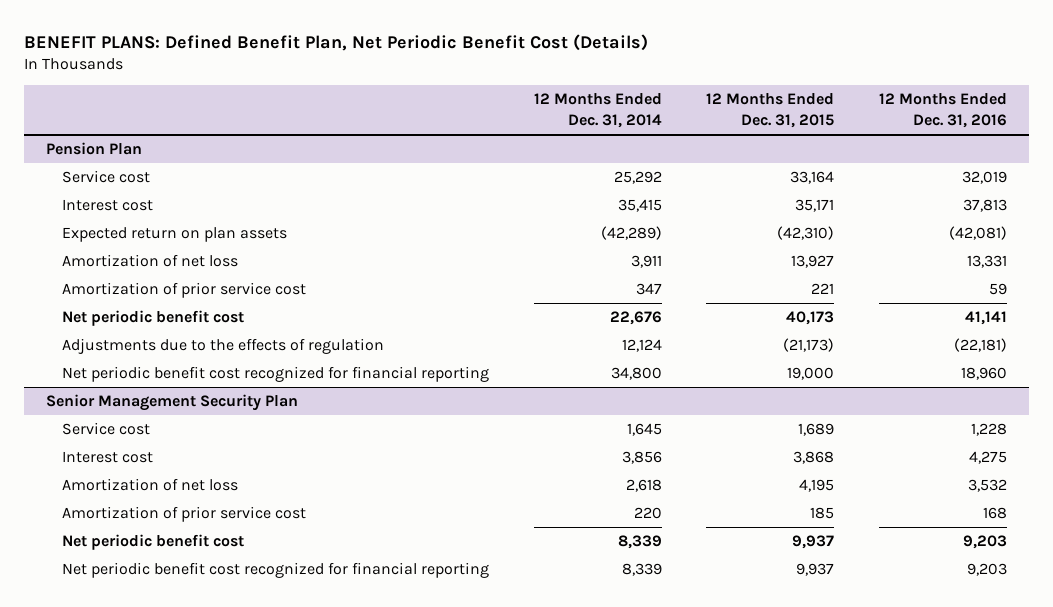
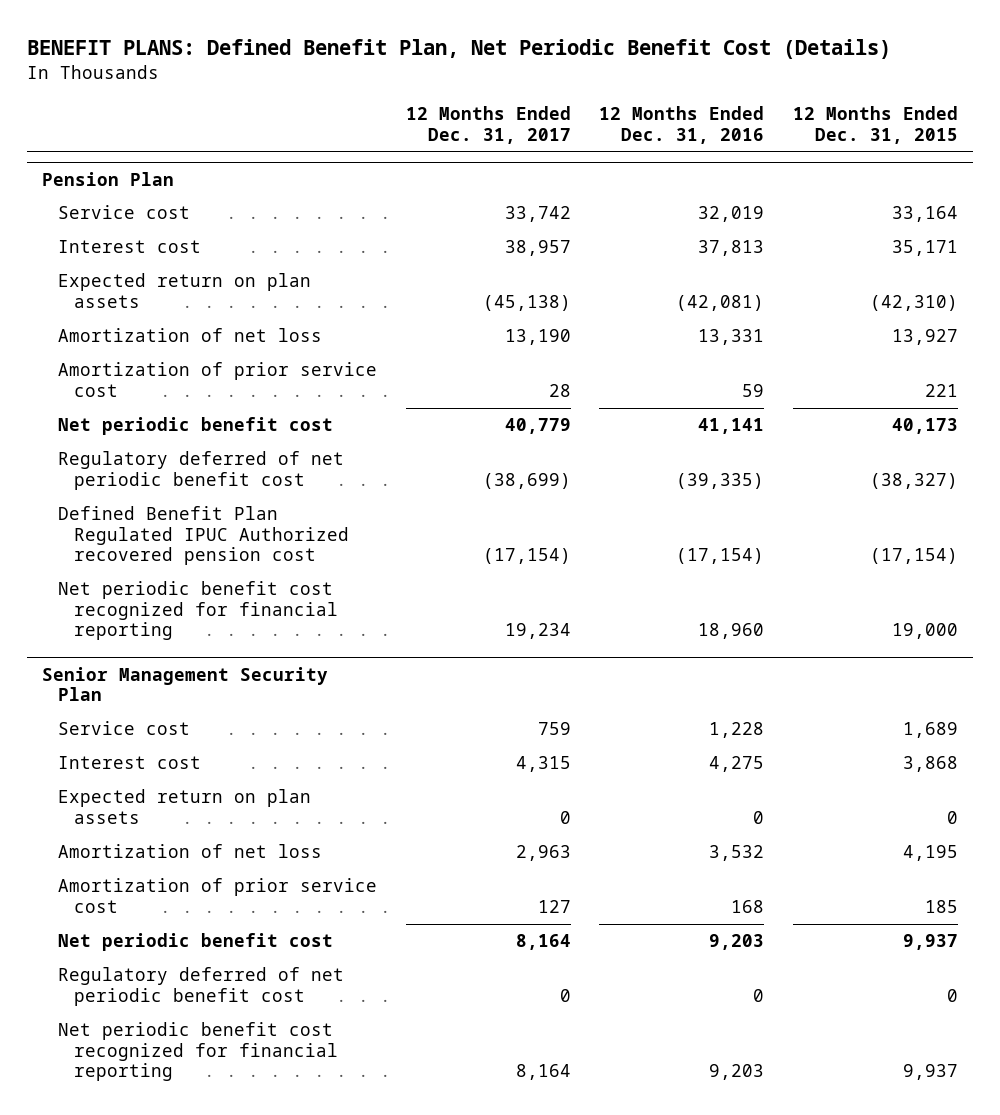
[533,93,662,128] 12 Months Ended Dec. 31, 2014 -> none
none -> [405,106,571,144] 12 Months Ended Dec. 31, 2017
[62,338,385,355] Adjustments due to the effects of regulation -> none
none -> [57,451,344,490] Regulatory deferred of net periodic benefit cost
none -> [57,506,349,566] Defined Benefit Plan Regulated IPUC Authorized recovered pension cost
none -> [57,789,311,824] Expected return on plan assets
none -> [57,967,344,1006] Regulatory deferred of net periodic benefit cost

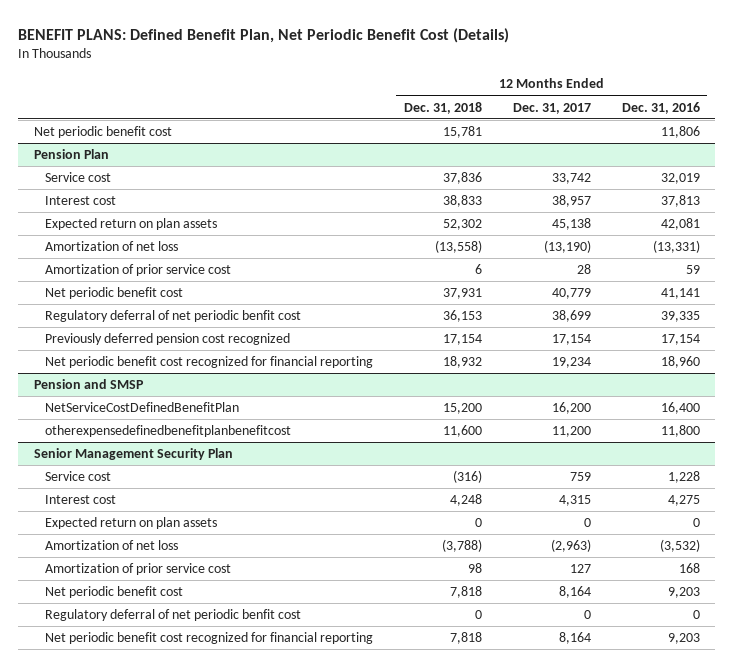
[793,106,959,144] 12 Months Ended Dec. 31, 2015 -> none
none -> [403,101,482,114] Dec. 31, 2018
none -> [33,126,172,139] Net periodic benefit cost
[482,294,571,311] (45,138) -> [551,218,591,231] 45,138
[676,294,765,311] (42,081) -> [660,218,700,231] 42,081
[504,329,571,346] 13,190 -> [543,240,591,254] (13,190)
[698,329,765,346] 13,331 -> [652,240,700,254] (13,331)
[57,506,349,566] Defined Benefit Plan Regulated IPUC Authorized recovered pension cost -> none
[57,451,344,490] Regulatory deferred of net periodic benefit cost -> [44,310,301,323] Regulatory deferral of net periodic benfit cost
[482,472,571,489] (38,699) -> [551,310,591,323] 38,699
[676,472,765,489] (39,335) -> [660,311,700,323] 39,335
none -> [44,333,290,346] Previously deferred pension cost recognized
none -> [33,379,144,390] Pension and SMSP
none -> [44,402,239,413] NetServiceCostDefinedBenefitPlan
none -> [44,425,291,438] otherexpensedefinedbenefitplanbenefitcost
[515,845,571,862] 2,963 -> [550,539,591,553] (2,963)
[709,845,765,862] 3,532 -> [659,539,700,553] (3,532)
[57,967,344,1006] Regulatory deferred of net periodic benefit cost -> [44,609,301,622] Regulatory deferral of net periodic benfit cost

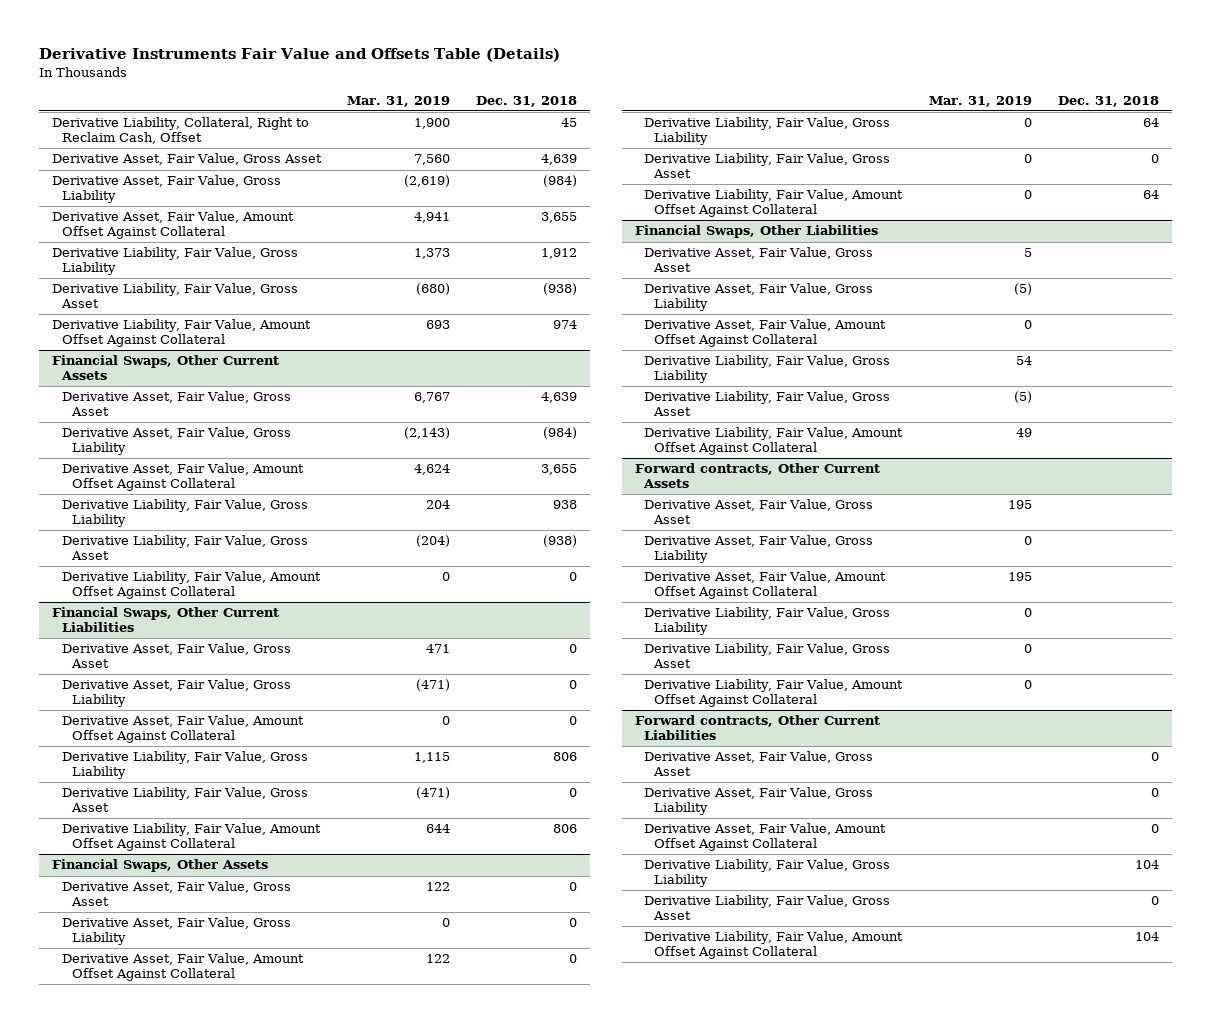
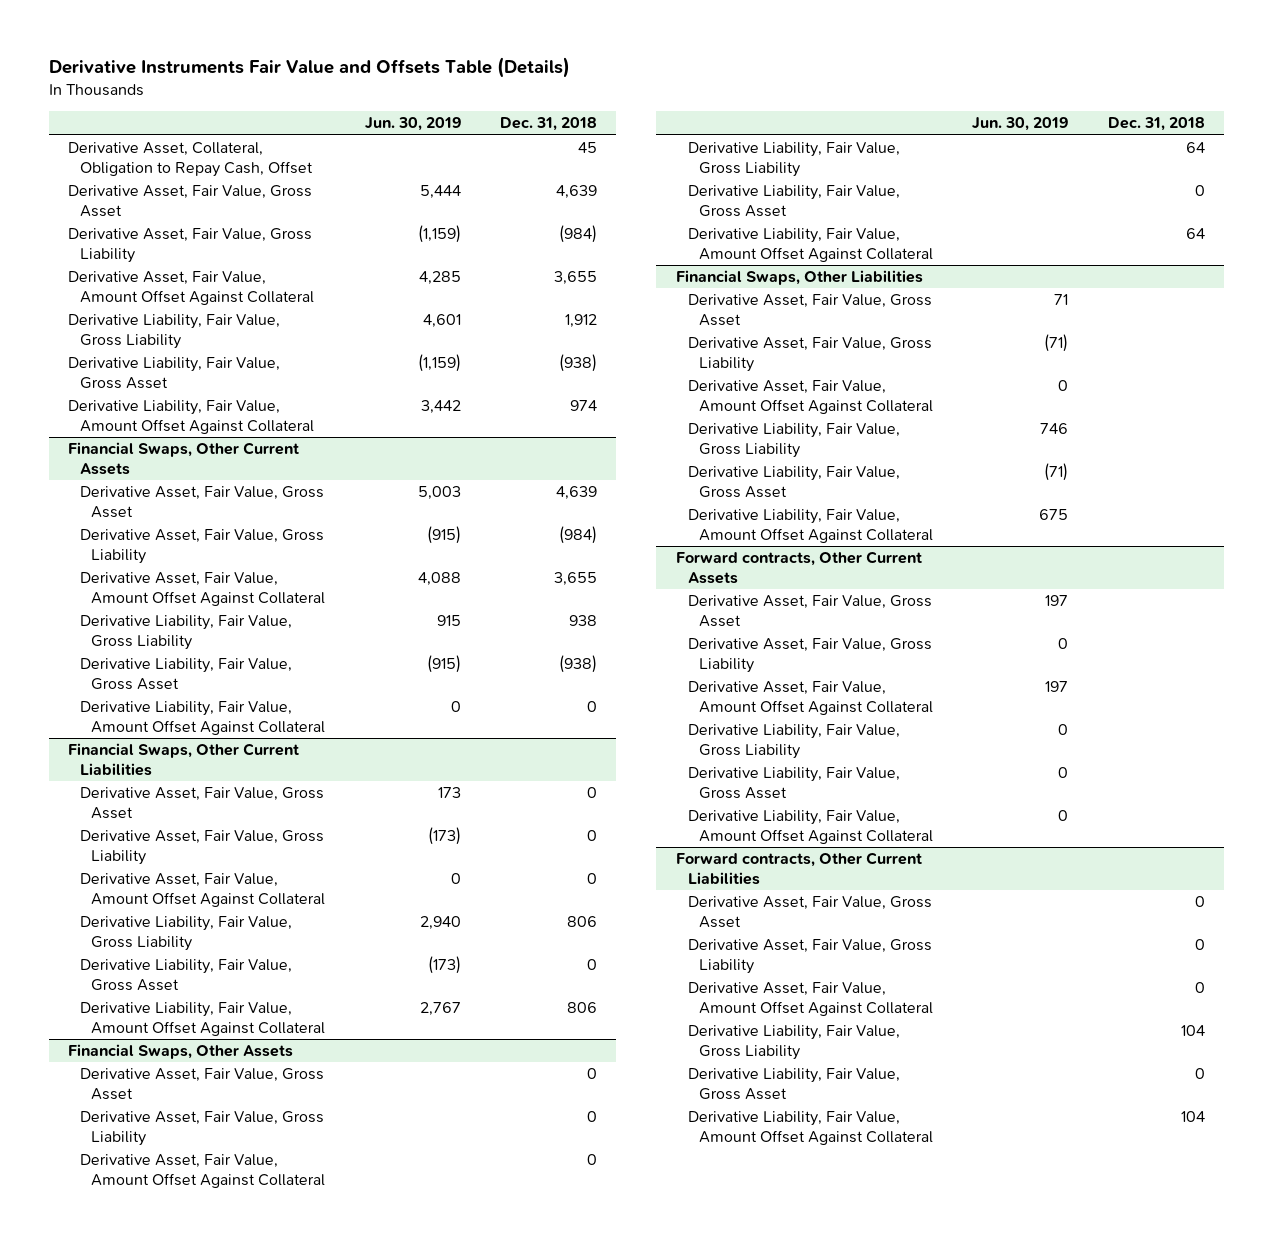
[346,95,450,107] Mar. 31, 2019 -> none
none -> [364,117,461,132] Jun. 30, 2019
[52,117,310,145] Derivative Liability, Collateral, Right to Reclaim Cash, Offset -> [68,142,313,177] Derivative Asset, Collateral, Obligation to Repay Cash, Offset

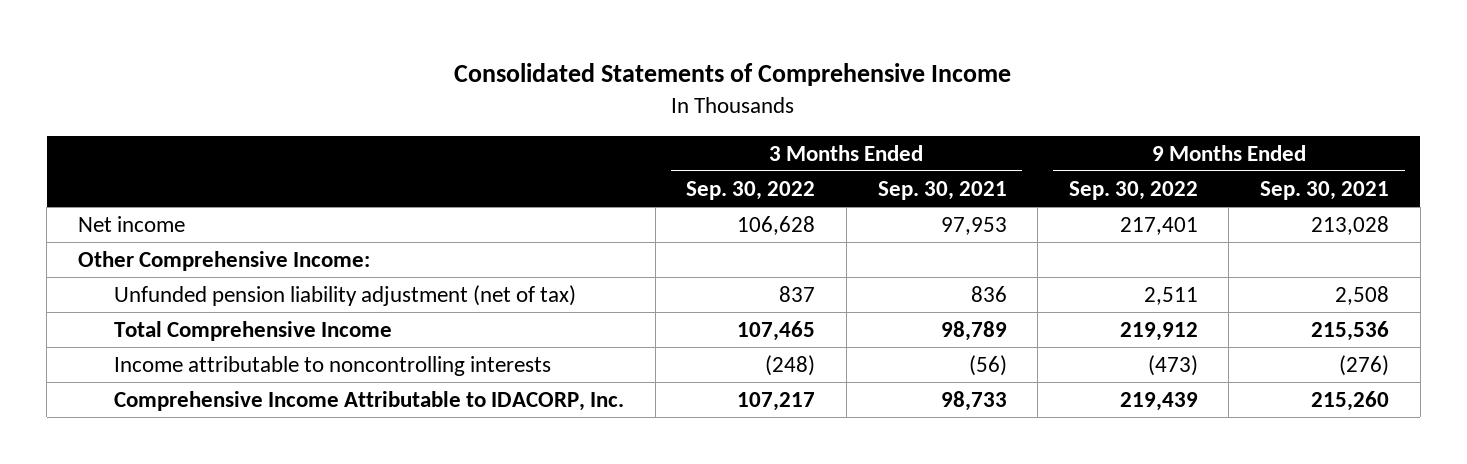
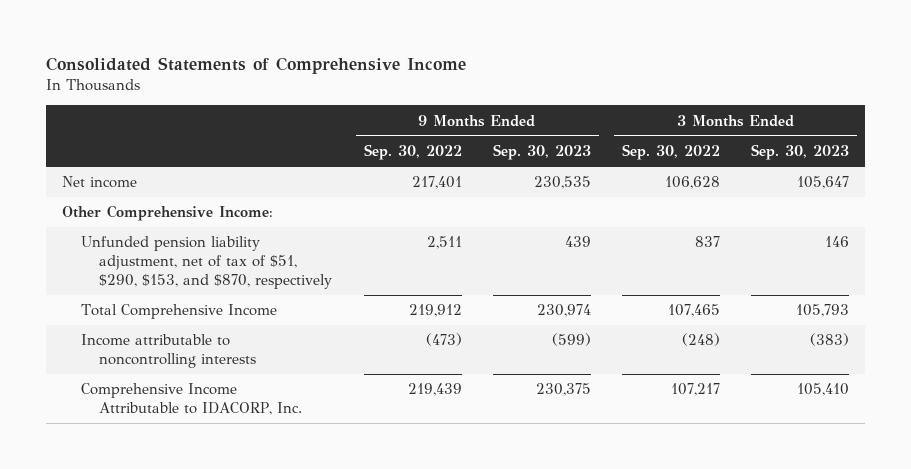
[877,180,1007,200] Sep. 30, 2021 -> none
[1259,180,1389,200] Sep. 30, 2021 -> none
none -> [492,144,591,161] Sep. 30, 2023
none -> [751,144,850,161] Sep. 30, 2023
[114,285,577,307] Unfunded pension liability adjustment (net of tax) -> [80,236,333,289] Unfunded pension liability adjustment, net of tax of $51, $290, $153, and $870, respectively

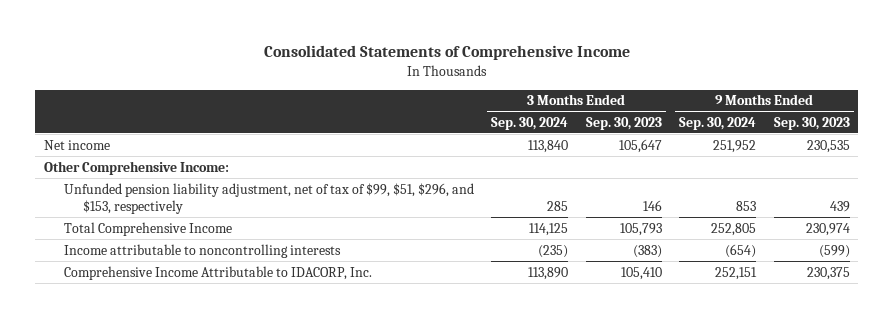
[363,144,462,161] Sep. 30, 2022 -> none
[622,144,721,161] Sep. 30, 2022 -> none
none -> [491,116,569,130] Sep. 30, 2024
none -> [679,116,757,130] Sep. 30, 2024
[80,236,333,289] Unfunded pension liability adjustment, net of tax of $51, $290, $153, and $870, respectively -> [63,182,474,215] Unfunded pension liability adjustment, net of tax of $99, $51, $296, and $153, respectively

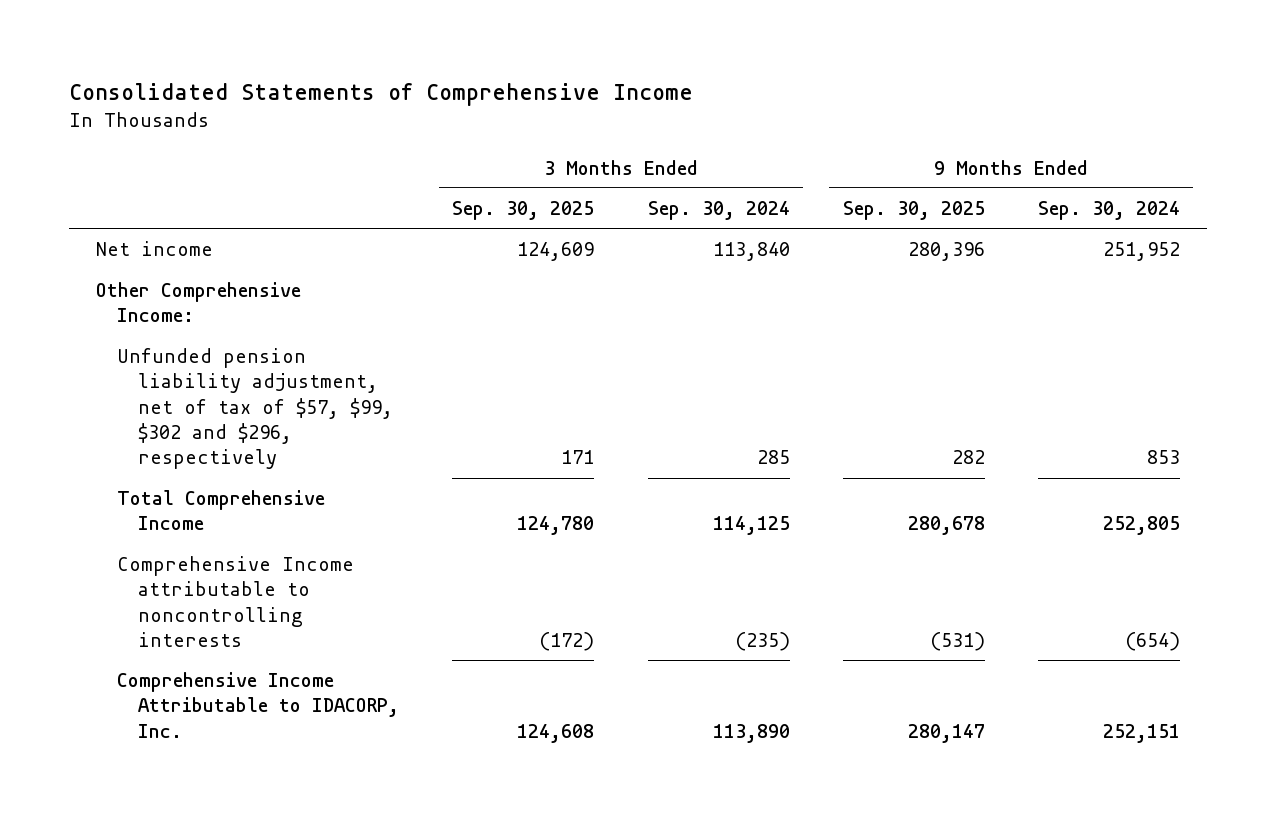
[585,116,662,130] Sep. 30, 2023 -> none
[773,116,850,130] Sep. 30, 2023 -> none
none -> [452,201,595,221] Sep. 30, 2025
none -> [842,201,985,221] Sep. 30, 2025
[63,182,474,215] Unfunded pension liability adjustment, net of tax of $99, $51, $296, and $153, respectively -> [116,348,393,470] Unfunded pension liability adjustment, net of tax of $57, $99, $302 and $296, respectively
[63,243,341,258] Income attributable to noncontrolling interests -> [116,556,354,647] Comprehensive Income attributable to noncontrolling interests

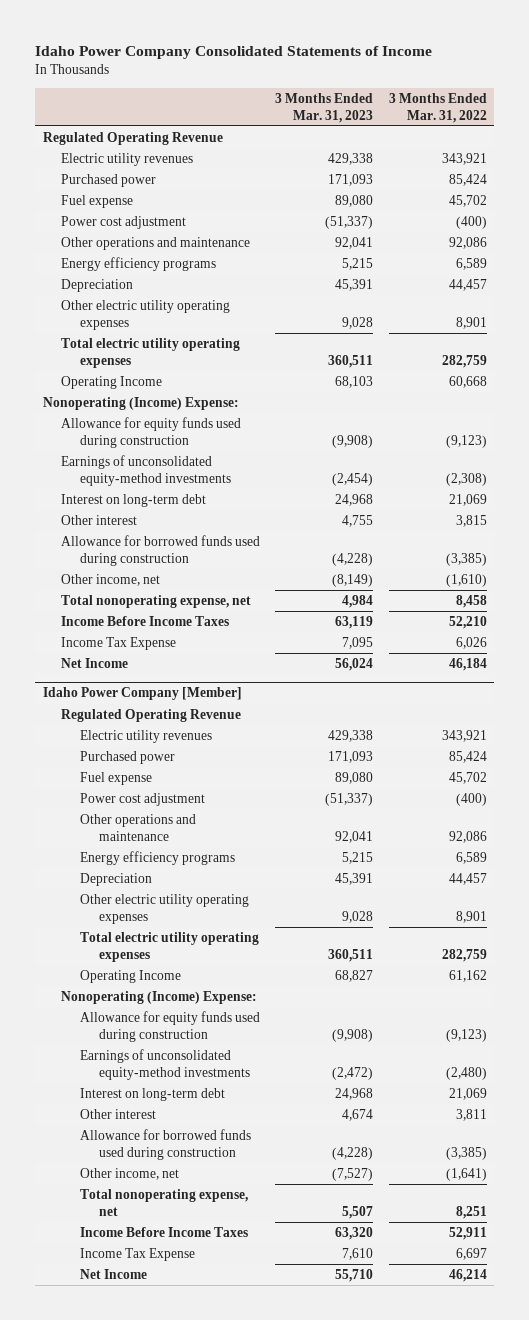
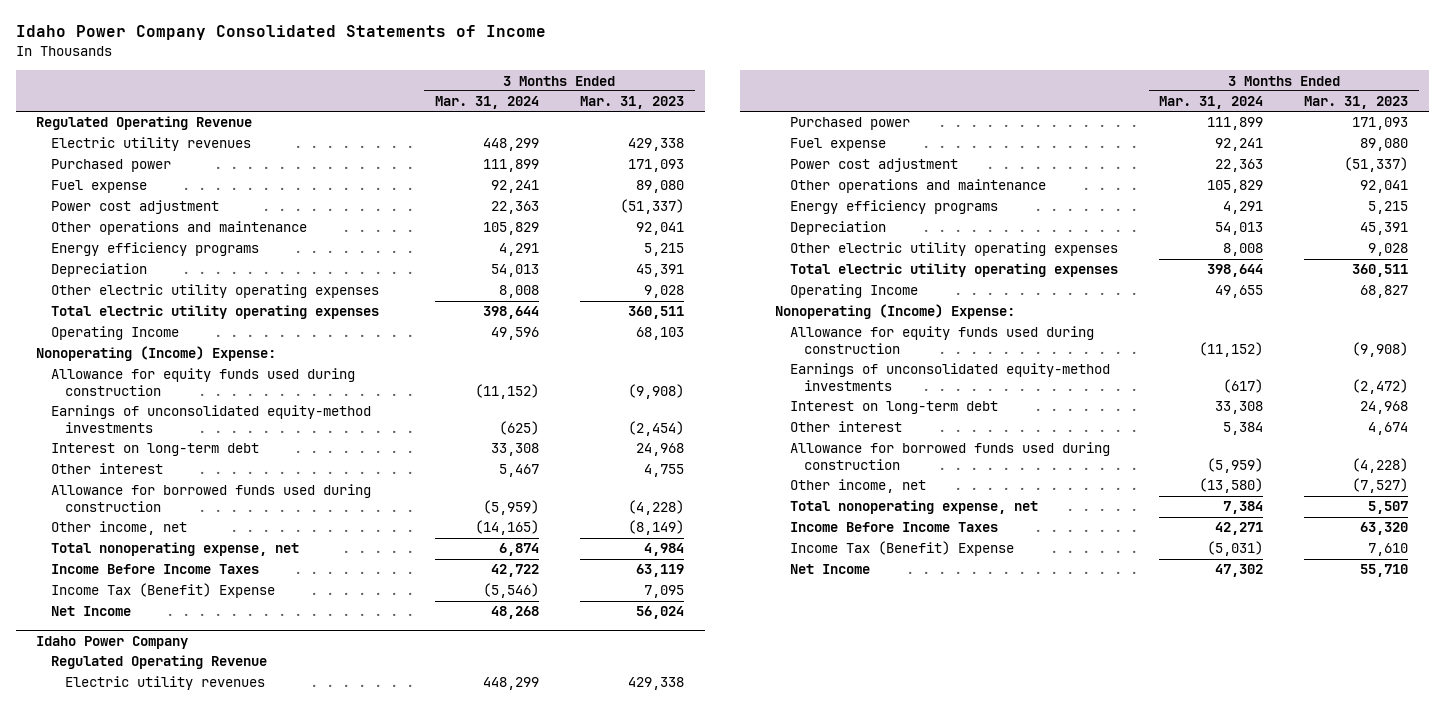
[388,92,487,123] 3 Months Ended Mar. 31, 2022 -> none
none -> [434,96,539,110] Mar. 31, 2024
[61,636,177,650] Income Tax Expense -> [50,583,275,599] Income Tax (Benefit) Expense
[42,687,242,701] Idaho Power Company [Member] -> [36,635,189,649] Idaho Power Company
[80,1247,196,1261] Income Tax Expense -> [789,541,1014,557] Income Tax (Benefit) Expense

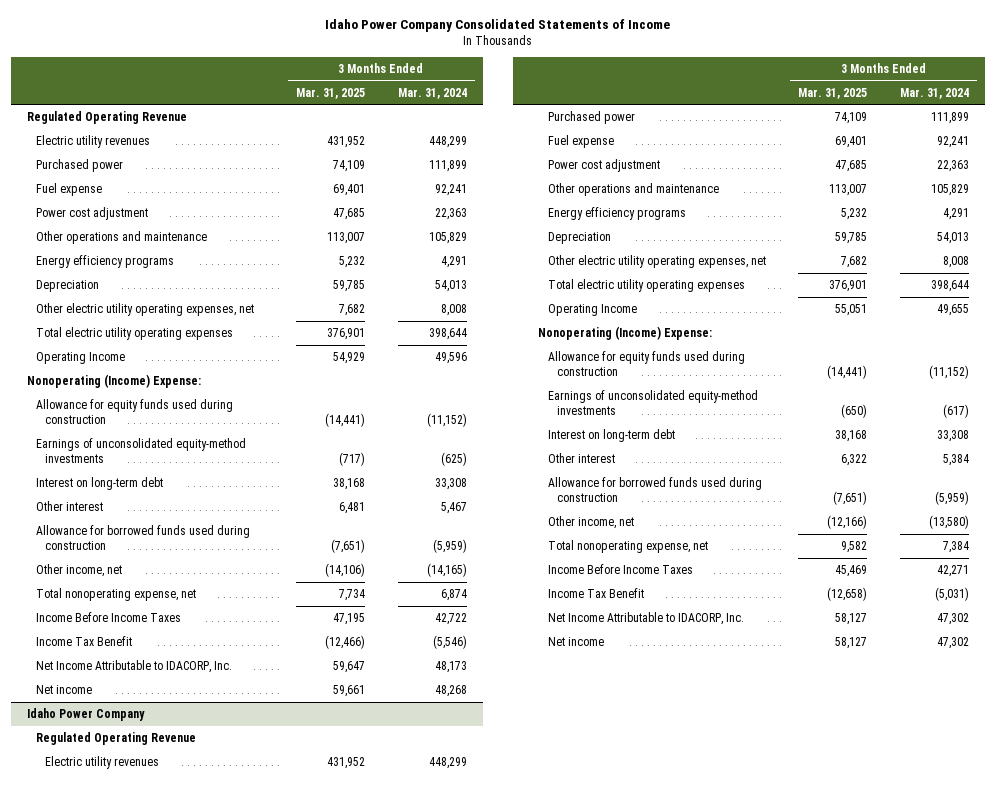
[580,96,685,110] Mar. 31, 2023 -> none
none -> [296,87,366,99] Mar. 31, 2025
[50,284,379,299] Other electric utility operating expenses -> [36,303,255,317] Other electric utility operating expenses, net
[50,583,275,599] Income Tax (Benefit) Expense -> [36,636,133,647] Income Tax Benefit
none -> [36,660,233,674] Net Income Attributable to IDACORP, Inc.
[50,606,131,617] Net Income -> [36,685,93,695] Net income
[789,242,1118,257] Other electric utility operating expenses -> [547,255,766,269] Other electric utility operating expenses, net
[789,541,1014,557] Income Tax (Benefit) Expense -> [547,588,644,599] Income Tax Benefit
none -> [547,612,744,626] Net Income Attributable to IDACORP, Inc.
[789,564,870,575] Net Income -> [547,637,604,647] Net income

